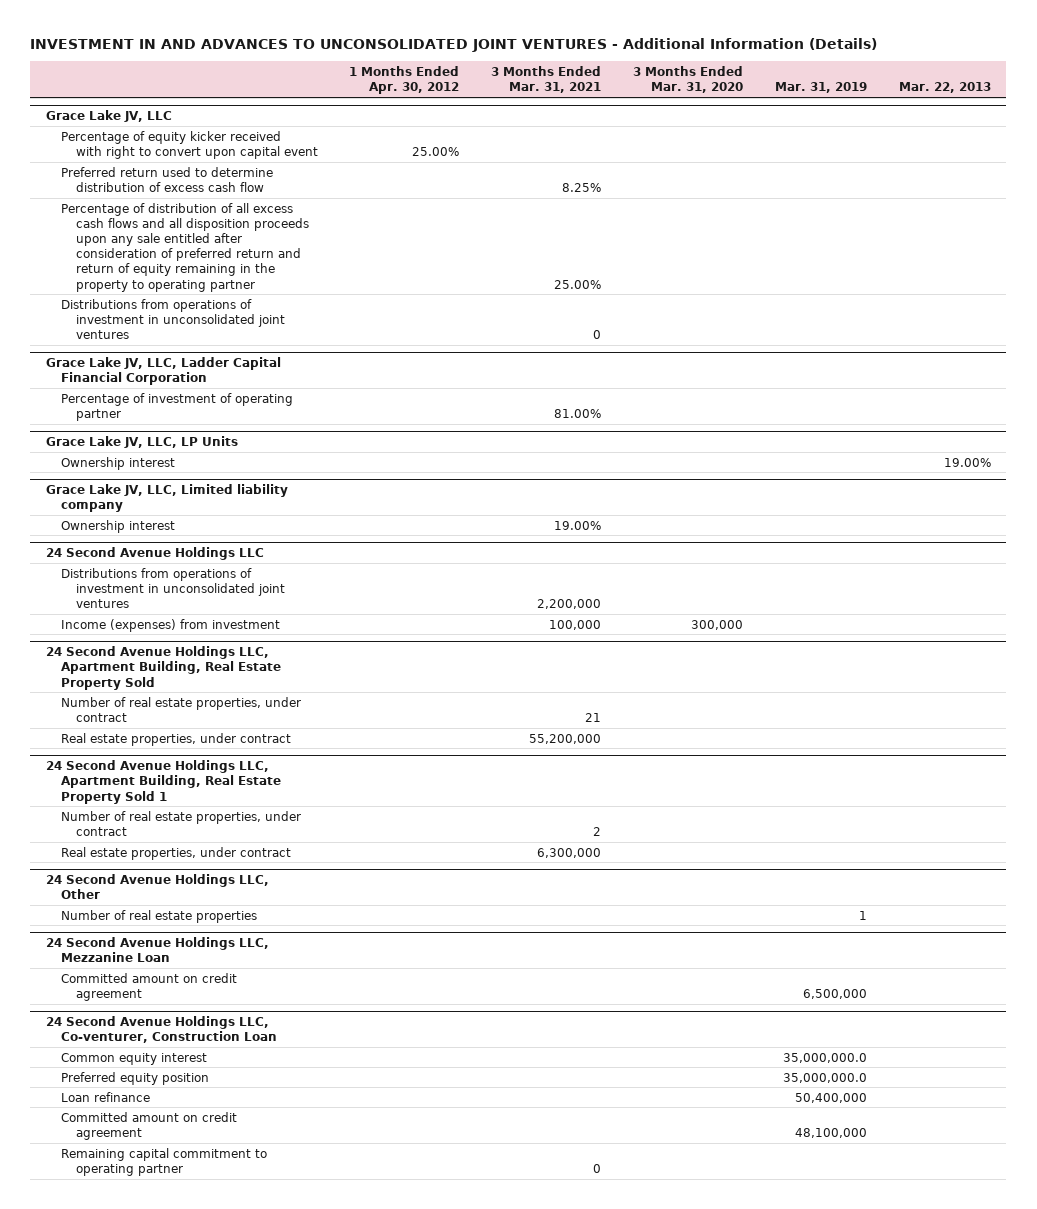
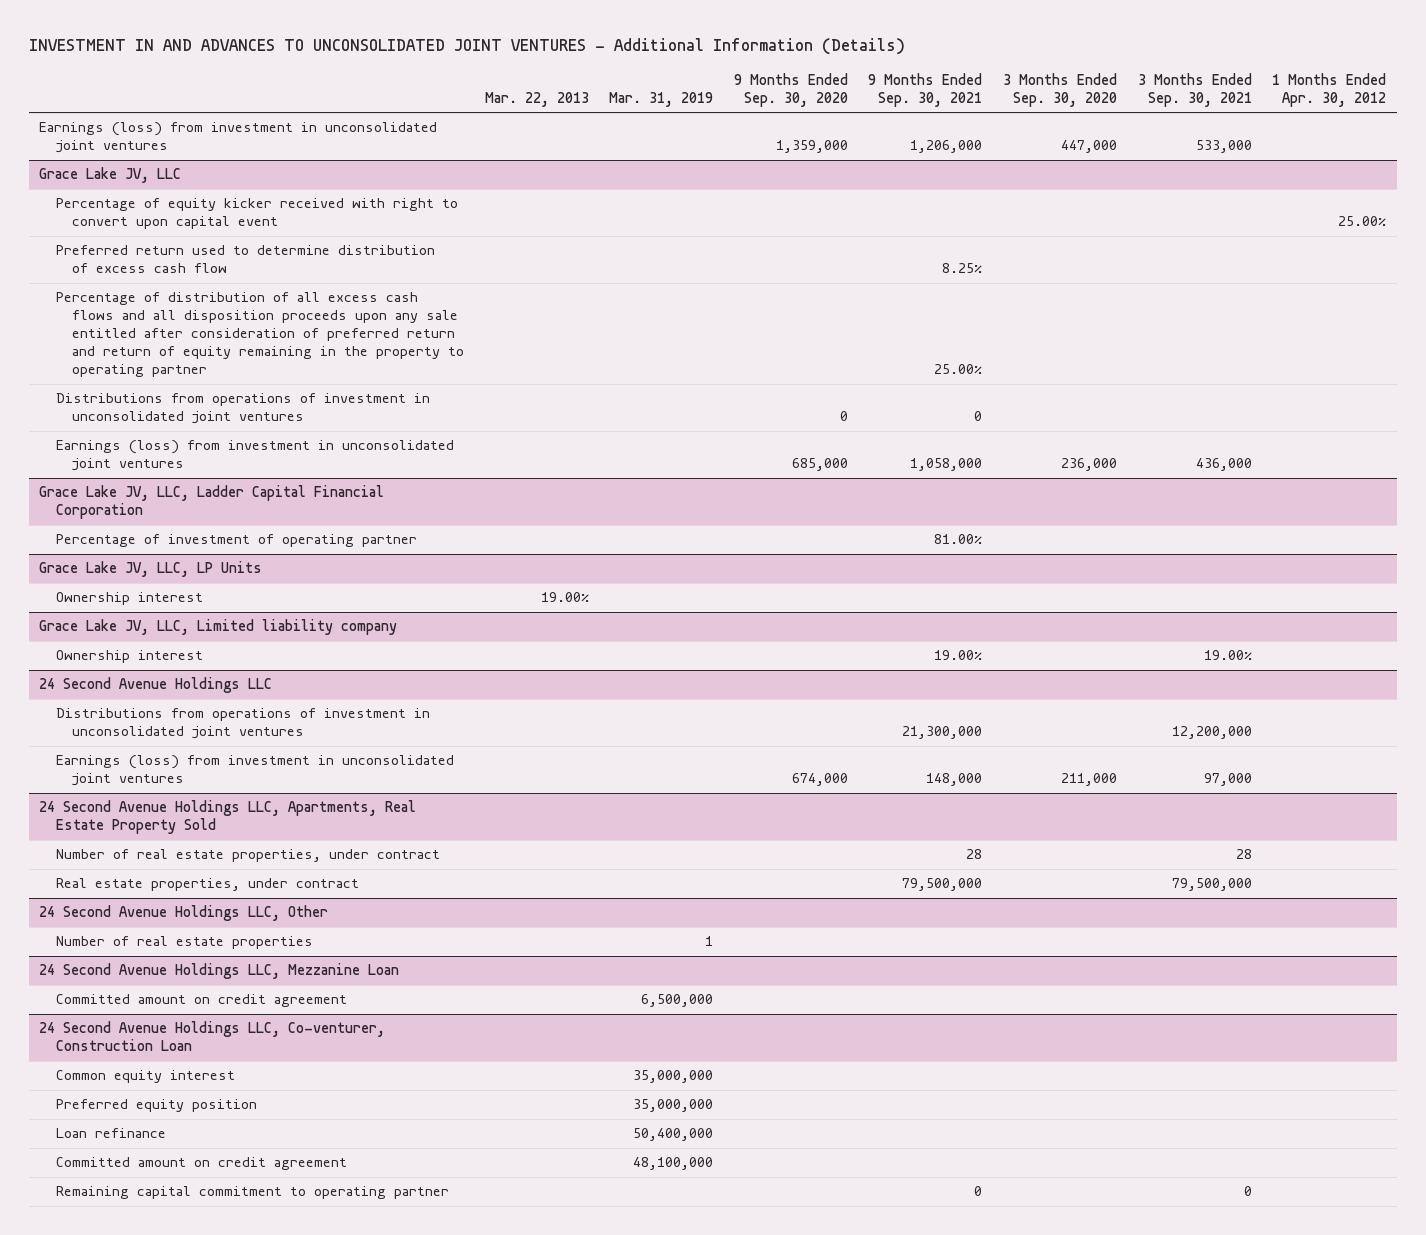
[491,66,602,94] 3 Months Ended Mar. 31, 2021 -> none
[633,66,744,94] 3 Months Ended Mar. 31, 2020 -> none
none -> [733,72,848,107] 9 Months Ended Sep. 30, 2020
none -> [868,72,983,107] 9 Months Ended Sep. 30, 2021
none -> [1003,72,1118,107] 3 Months Ended Sep. 30, 2020
none -> [1137,72,1252,107] 3 Months Ended Sep. 30, 2021
none -> [39,122,438,154] Earnings (loss) from investment in unconsolidated joint ventures
none -> [55,440,454,472] Earnings (loss) from investment in unconsolidated joint ventures
[60,618,280,632] Income (expenses) from investment -> none
none -> [55,755,454,787] Earnings (loss) from investment in unconsolidated joint ventures
[46,646,281,690] 24 Second Avenue Holdings LLC, Apartment Building, Real Estate Property Sold -> [39,800,417,835] 24 Second Avenue Holdings LLC, Apartments, Real Estate Property Sold
[46,760,281,804] 24 Second Avenue Holdings LLC, Apartment Building, Real Estate Property Sold 1 -> none
[60,810,301,836] Number of real estate properties, under contract -> none
[60,846,291,860] Real estate properties, under contract -> none
[782,1052,867,1063] 35,000,000.0 -> [633,1070,714,1084] 35,000,000
[782,1072,867,1083] 35,000,000.0 -> [633,1099,714,1113] 35,000,000

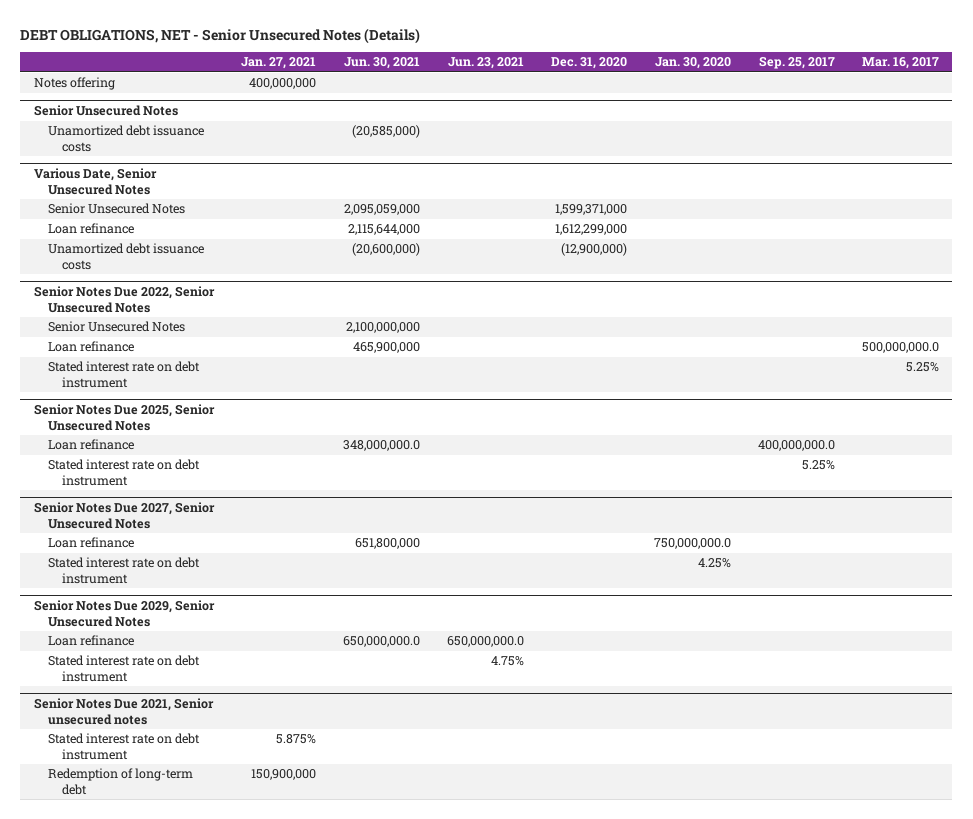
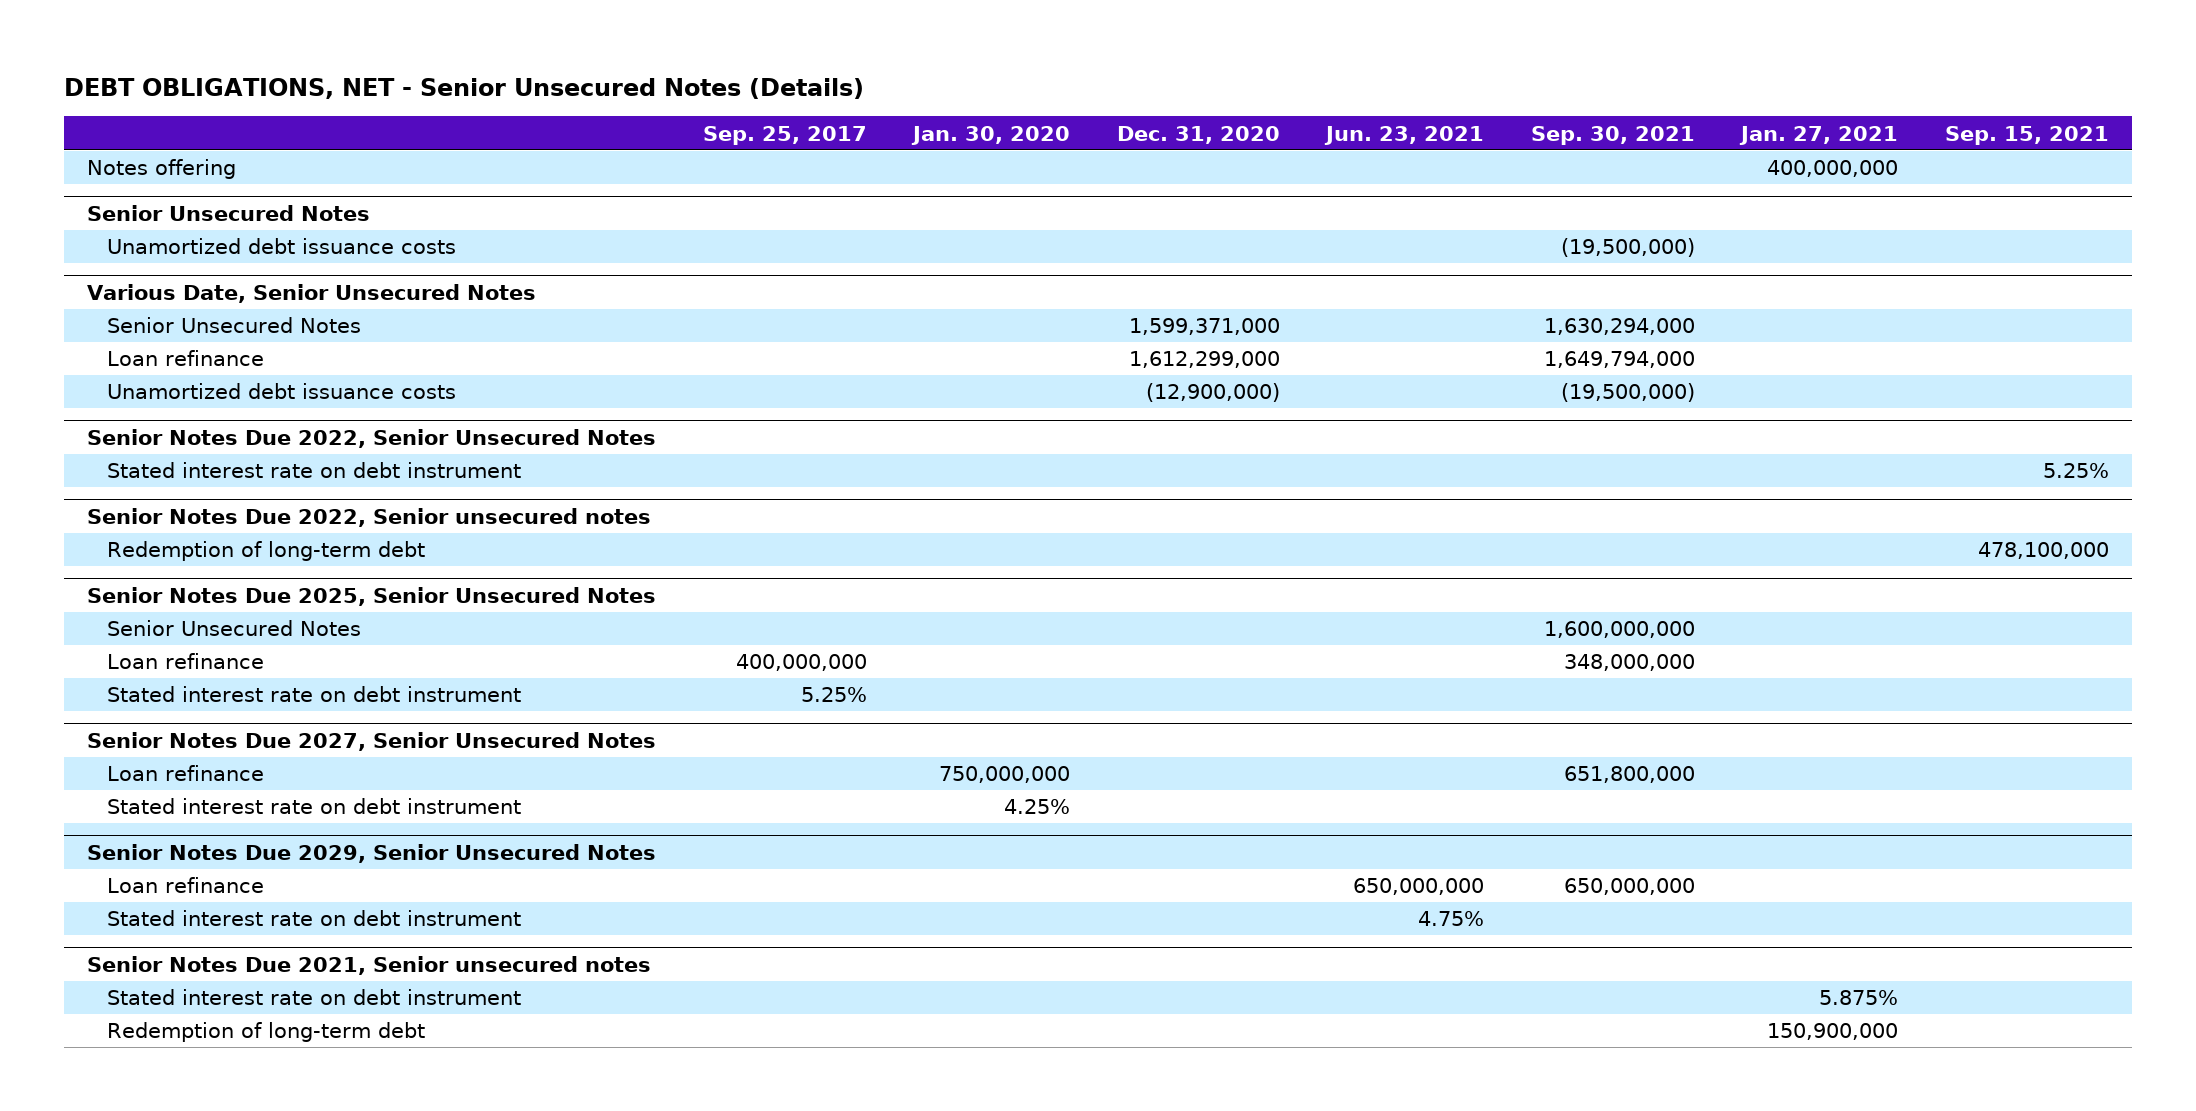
[343,57,420,70] Jun. 30, 2021 -> none
[861,57,939,70] Mar. 16, 2017 -> none
none -> [1530,125,1695,145] Sep. 30, 2021
none -> [1944,125,2109,145] Sep. 15, 2021
[48,321,186,333] Senior Unsecured Notes -> none
[48,341,135,353] Loan refinance -> none
none -> [87,507,652,527] Senior Notes Due 2022, Senior unsecured notes
none -> [107,541,426,562] Redemption of long-term debt
none -> [107,620,362,637] Senior Unsecured Notes
[757,440,835,452] 400,000,000.0 -> [735,654,867,672] 400,000,000
[653,538,731,550] 750,000,000.0 -> [939,766,1071,784] 750,000,000
[446,636,524,648] 650,000,000.0 -> [1353,878,1485,896] 650,000,000

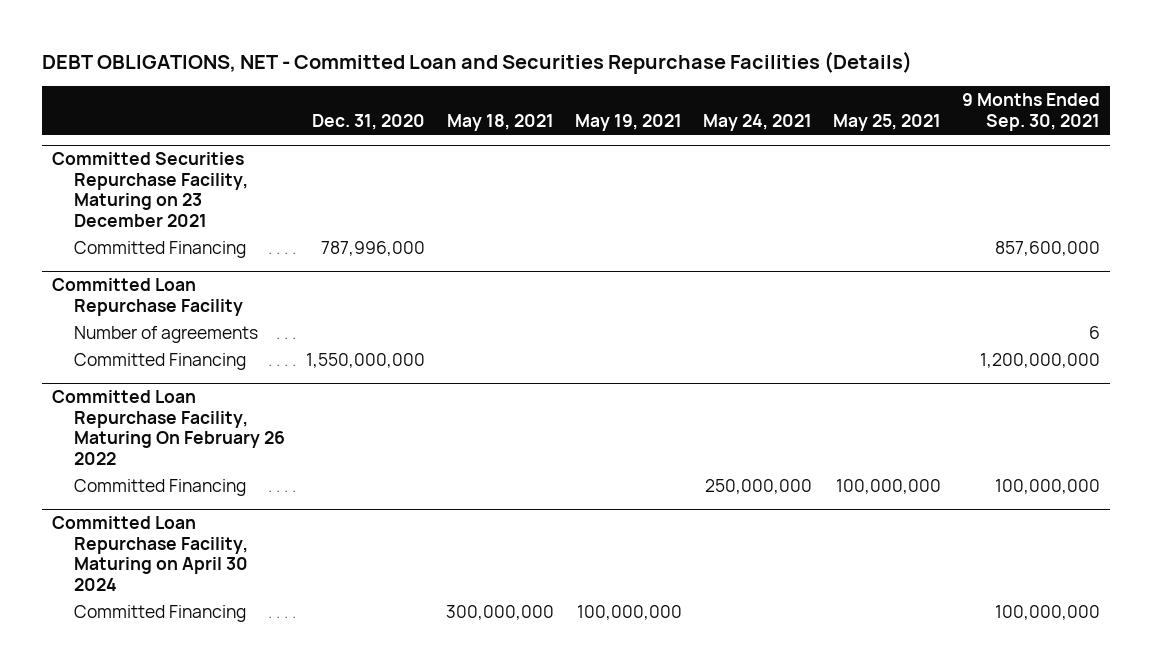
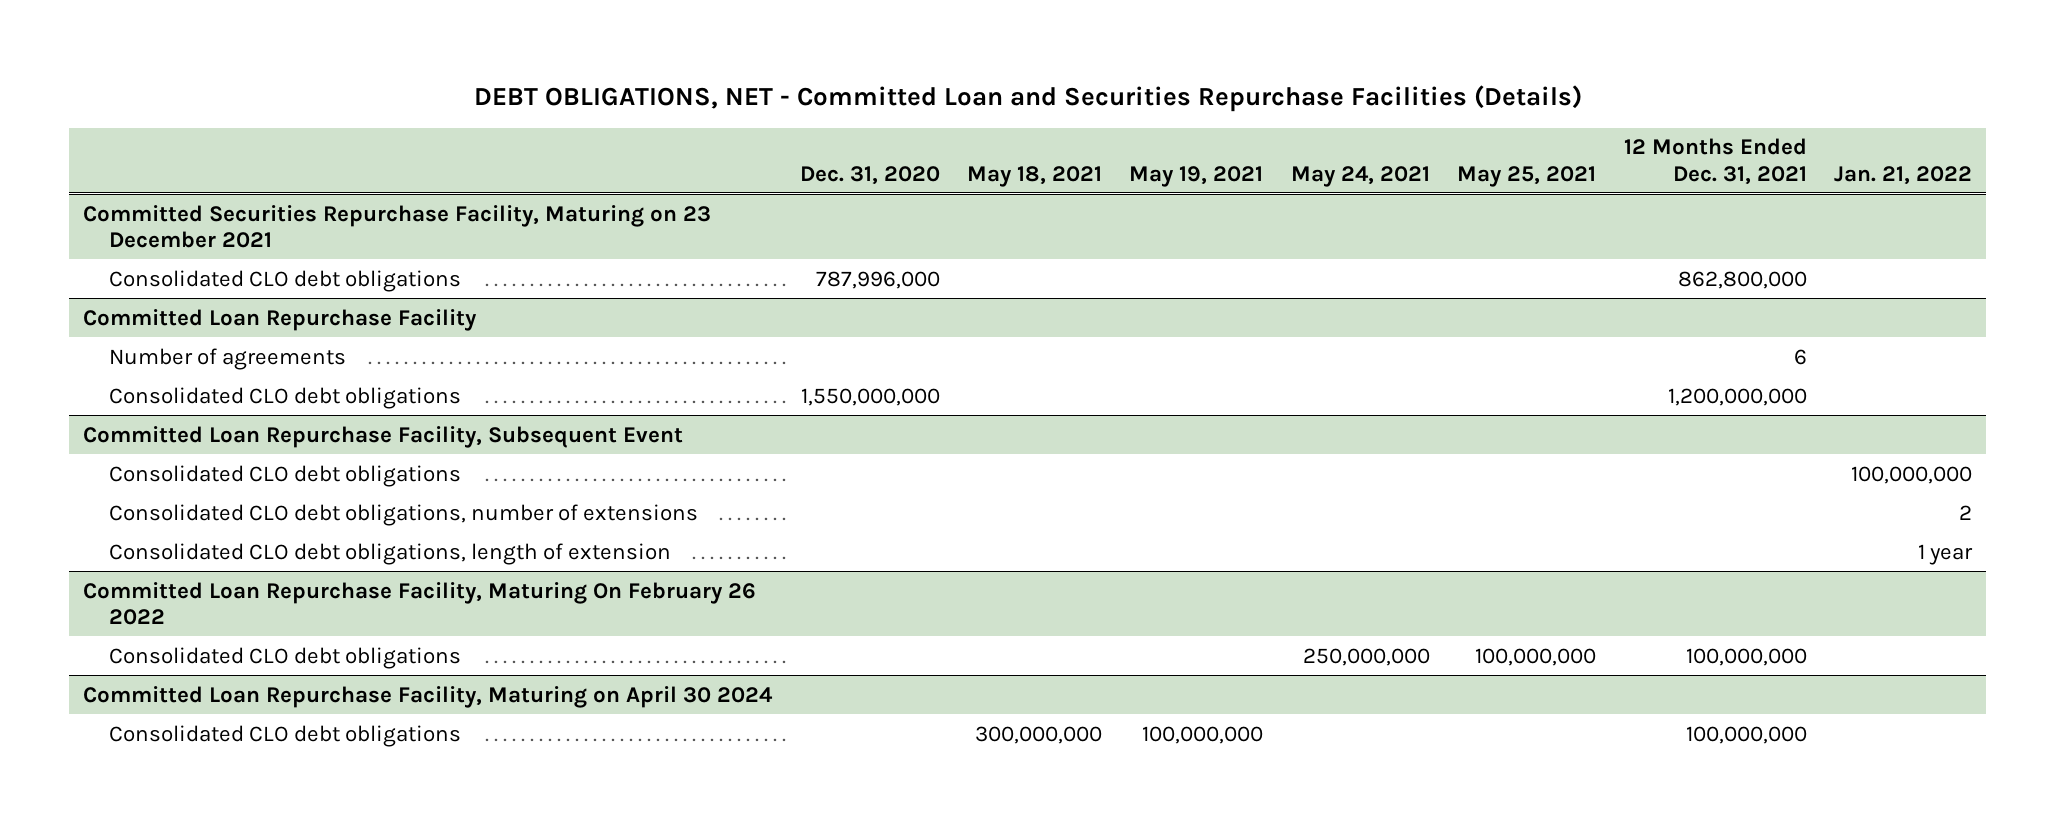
[961,93,1100,131] 9 Months Ended Sep. 30, 2021 -> none
none -> [1623,138,1807,185] 12 Months Ended Dec. 31, 2021
none -> [1834,165,1973,185] Jan. 21, 2022
[74,241,247,259] Committed Financing -> [108,269,461,292] Consolidated CLO debt obligations
[74,353,247,371] Committed Financing -> [108,386,461,409] Consolidated CLO debt obligations
none -> [83,425,684,448] Committed Loan Repurchase Facility, Subsequent Event
none -> [108,464,461,487] Consolidated CLO debt obligations
none -> [108,503,698,526] Consolidated CLO debt obligations, number of extensions
none -> [108,542,671,565] Consolidated CLO debt obligations, length of extension
[74,479,247,497] Committed Financing -> [108,646,461,669] Consolidated CLO debt obligations
[74,605,247,623] Committed Financing -> [108,724,461,747] Consolidated CLO debt obligations

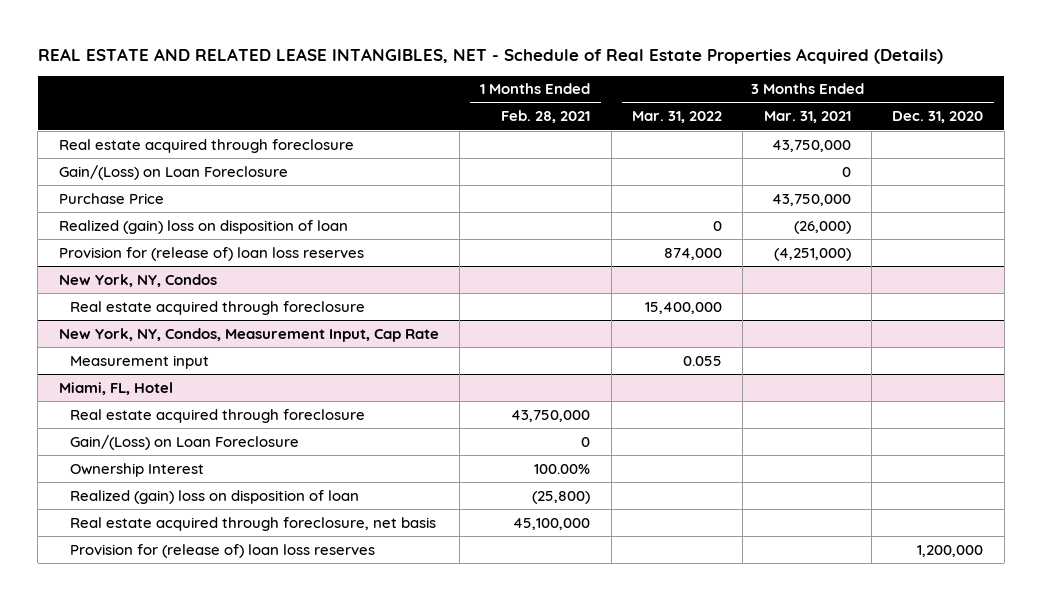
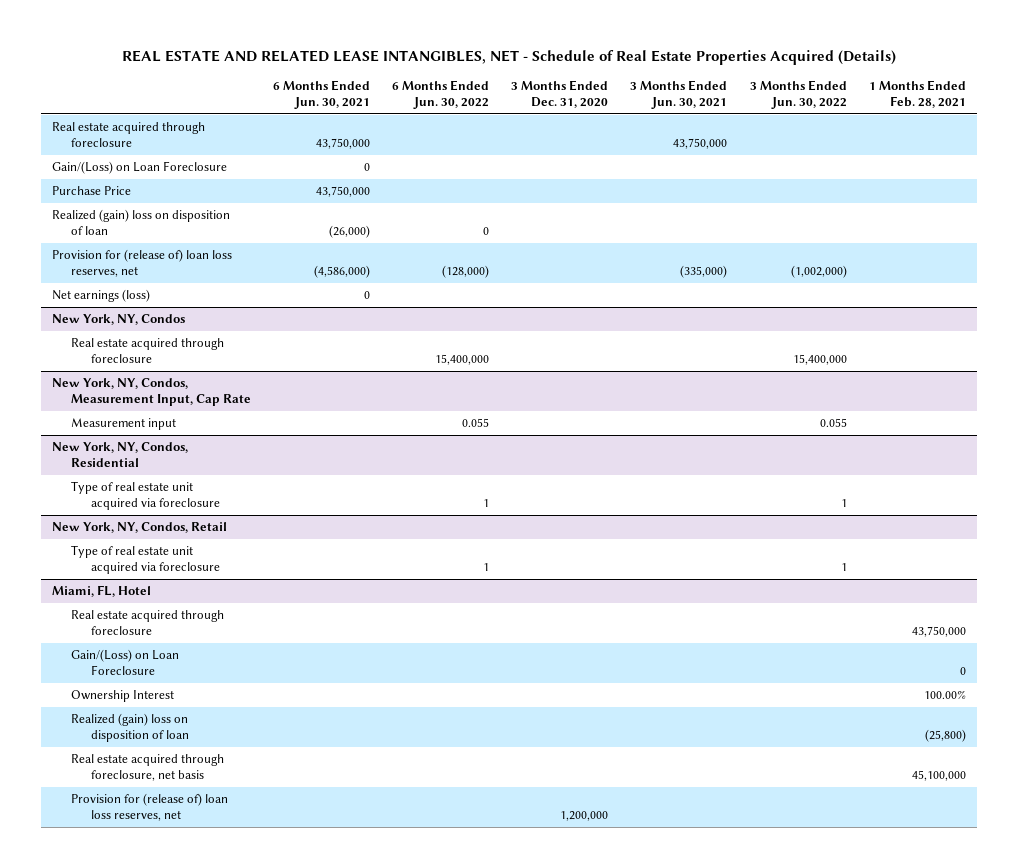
[632,111,723,124] Mar. 31, 2022 -> none
[763,111,851,124] Mar. 31, 2021 -> none
none -> [273,79,371,109] 6 Months Ended Jun. 30, 2021
none -> [392,79,490,109] 6 Months Ended Jun. 30, 2022
none -> [630,79,728,109] 3 Months Ended Jun. 30, 2021
none -> [749,79,847,109] 3 Months Ended Jun. 30, 2022
[58,246,364,261] Provision for (release of) loan loss reserves -> [51,249,232,278] Provision for (release of) loan loss reserves, net
none -> [51,289,150,303] Net earnings (loss)
none -> [51,442,188,468] New York, NY, Condos, Residential
none -> [71,481,220,511] Type of real estate unit acquired via foreclosure
none -> [51,522,227,534] New York, NY, Condos, Retail
none -> [71,545,220,575] Type of real estate unit acquired via foreclosure
[69,543,375,558] Provision for (release of) loan loss reserves -> [71,793,229,822] Provision for (release of) loan loss reserves, net

